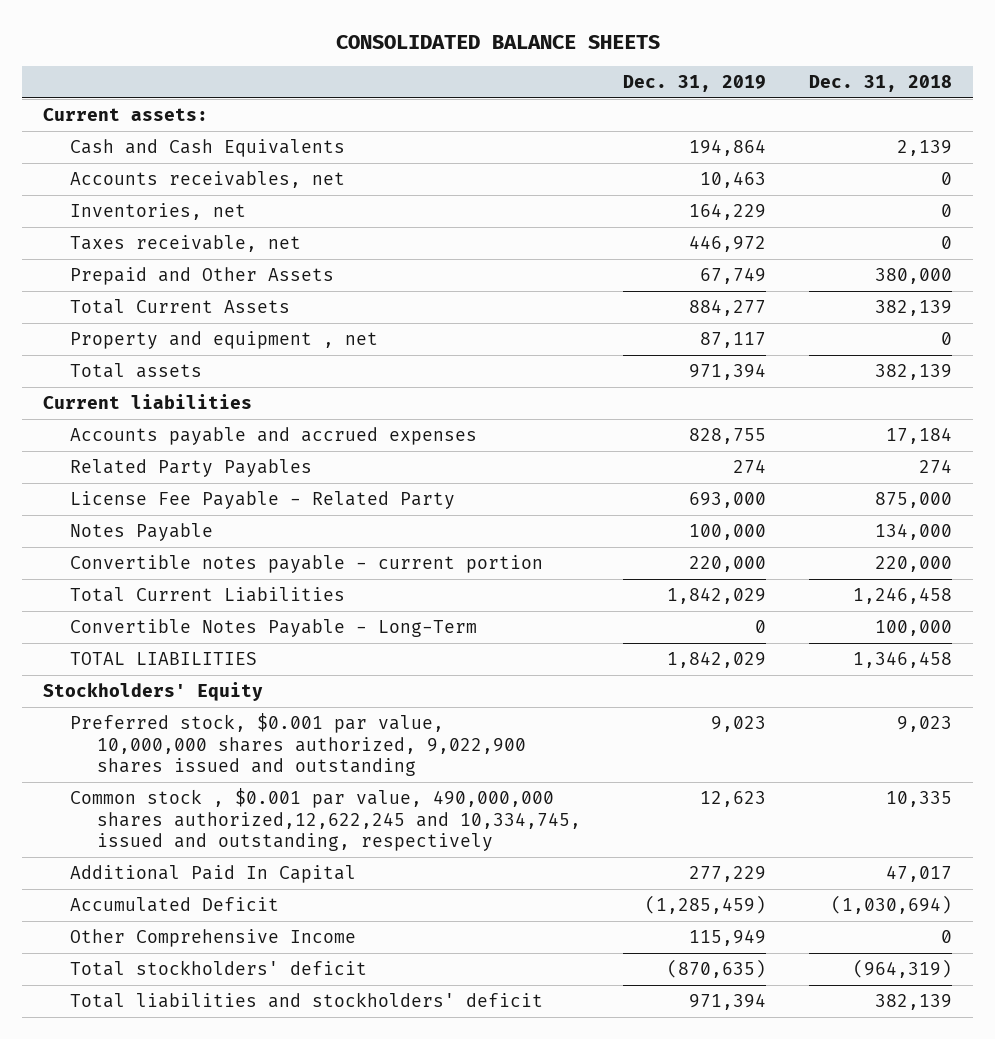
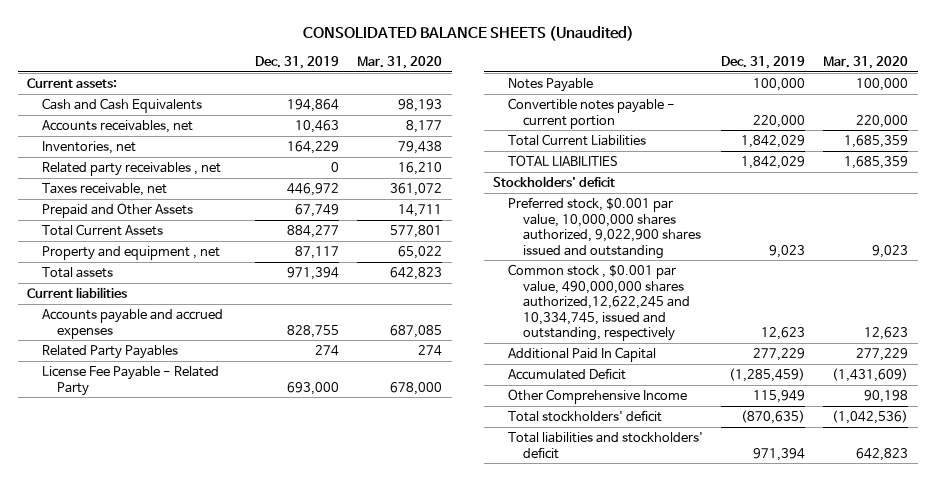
[335,34,660,49] CONSOLIDATED BALANCE SHEETS -> [302,26,634,42] CONSOLIDATED BALANCE SHEETS (Unaudited)
[808,75,952,93] Dec. 31, 2018 -> none
none -> [357,55,443,69] Mar. 31, 2020
none -> [42,161,222,176] Related party receivables , net
[70,618,478,637] Convertible Notes Payable - Long-Term -> none
[43,681,264,701] Stockholders' Equity -> [492,175,615,187] Stockholders' deficit

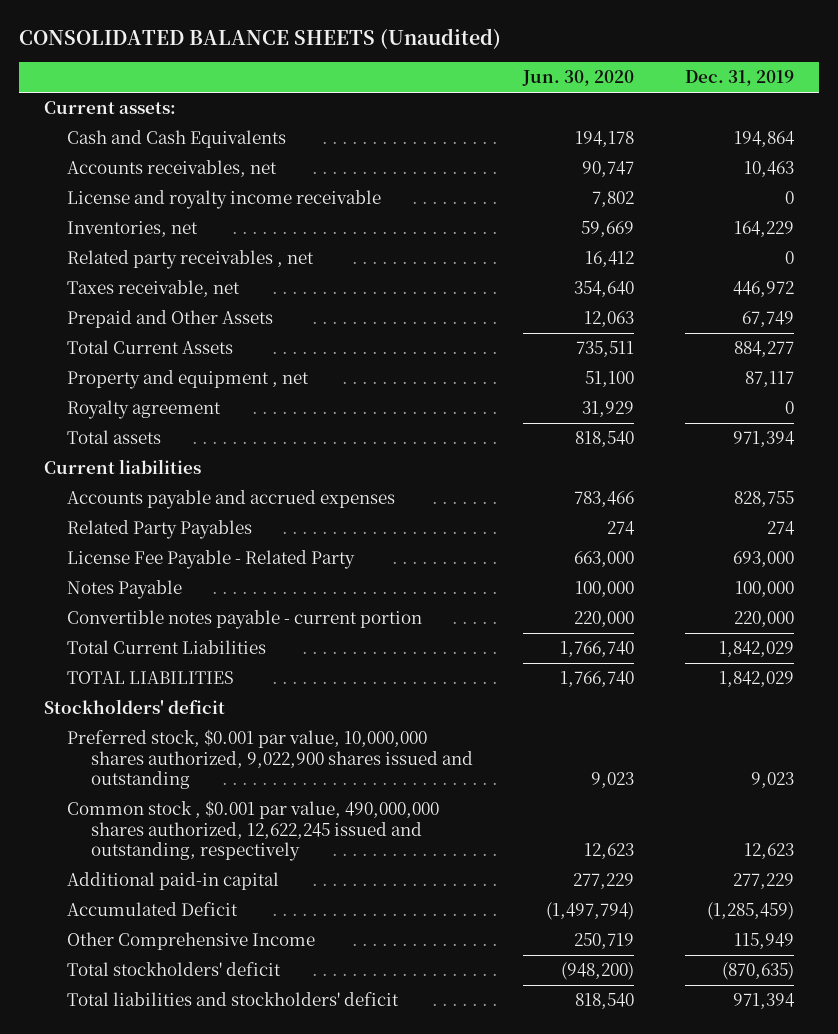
[357,55,443,69] Mar. 31, 2020 -> none
none -> [522,70,635,87] Jun. 30, 2020
none -> [67,190,382,210] License and royalty income receivable
none -> [67,400,222,420] Royalty agreement
[508,263,691,342] Common stock , $0.001 par value, 490,000,000 shares authorized,12,622,245 and 10,334,745, issued and outstanding, respectively -> [67,800,440,862] Common stock , $0.001 par value, 490,000,000 shares authorized, 12,622,245 issued and outstanding, respectively
[508,346,657,362] Additional Paid In Capital -> [67,872,280,891] Additional paid-in capital

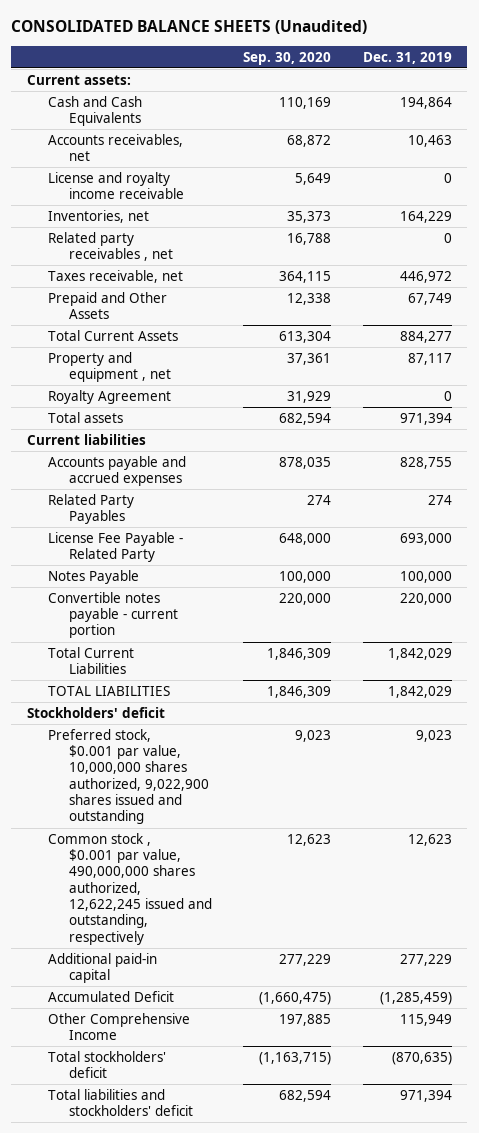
[522,70,635,87] Jun. 30, 2020 -> none
none -> [243,51,332,65] Sep. 30, 2020
[67,400,222,420] Royalty agreement -> [48,389,172,404] Royalty Agreement

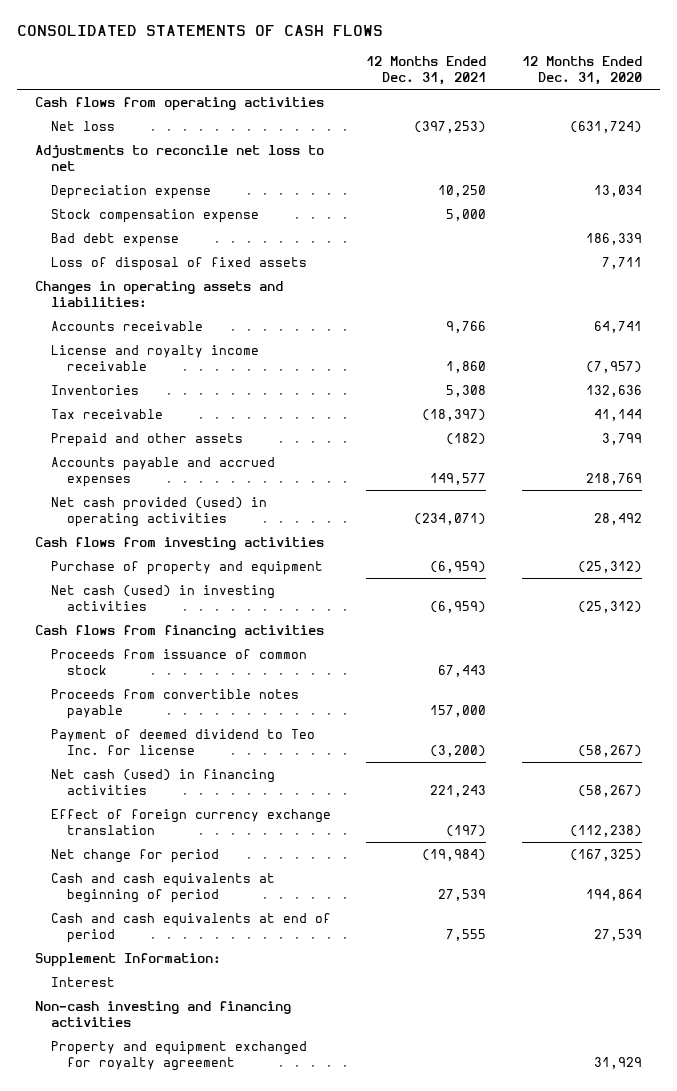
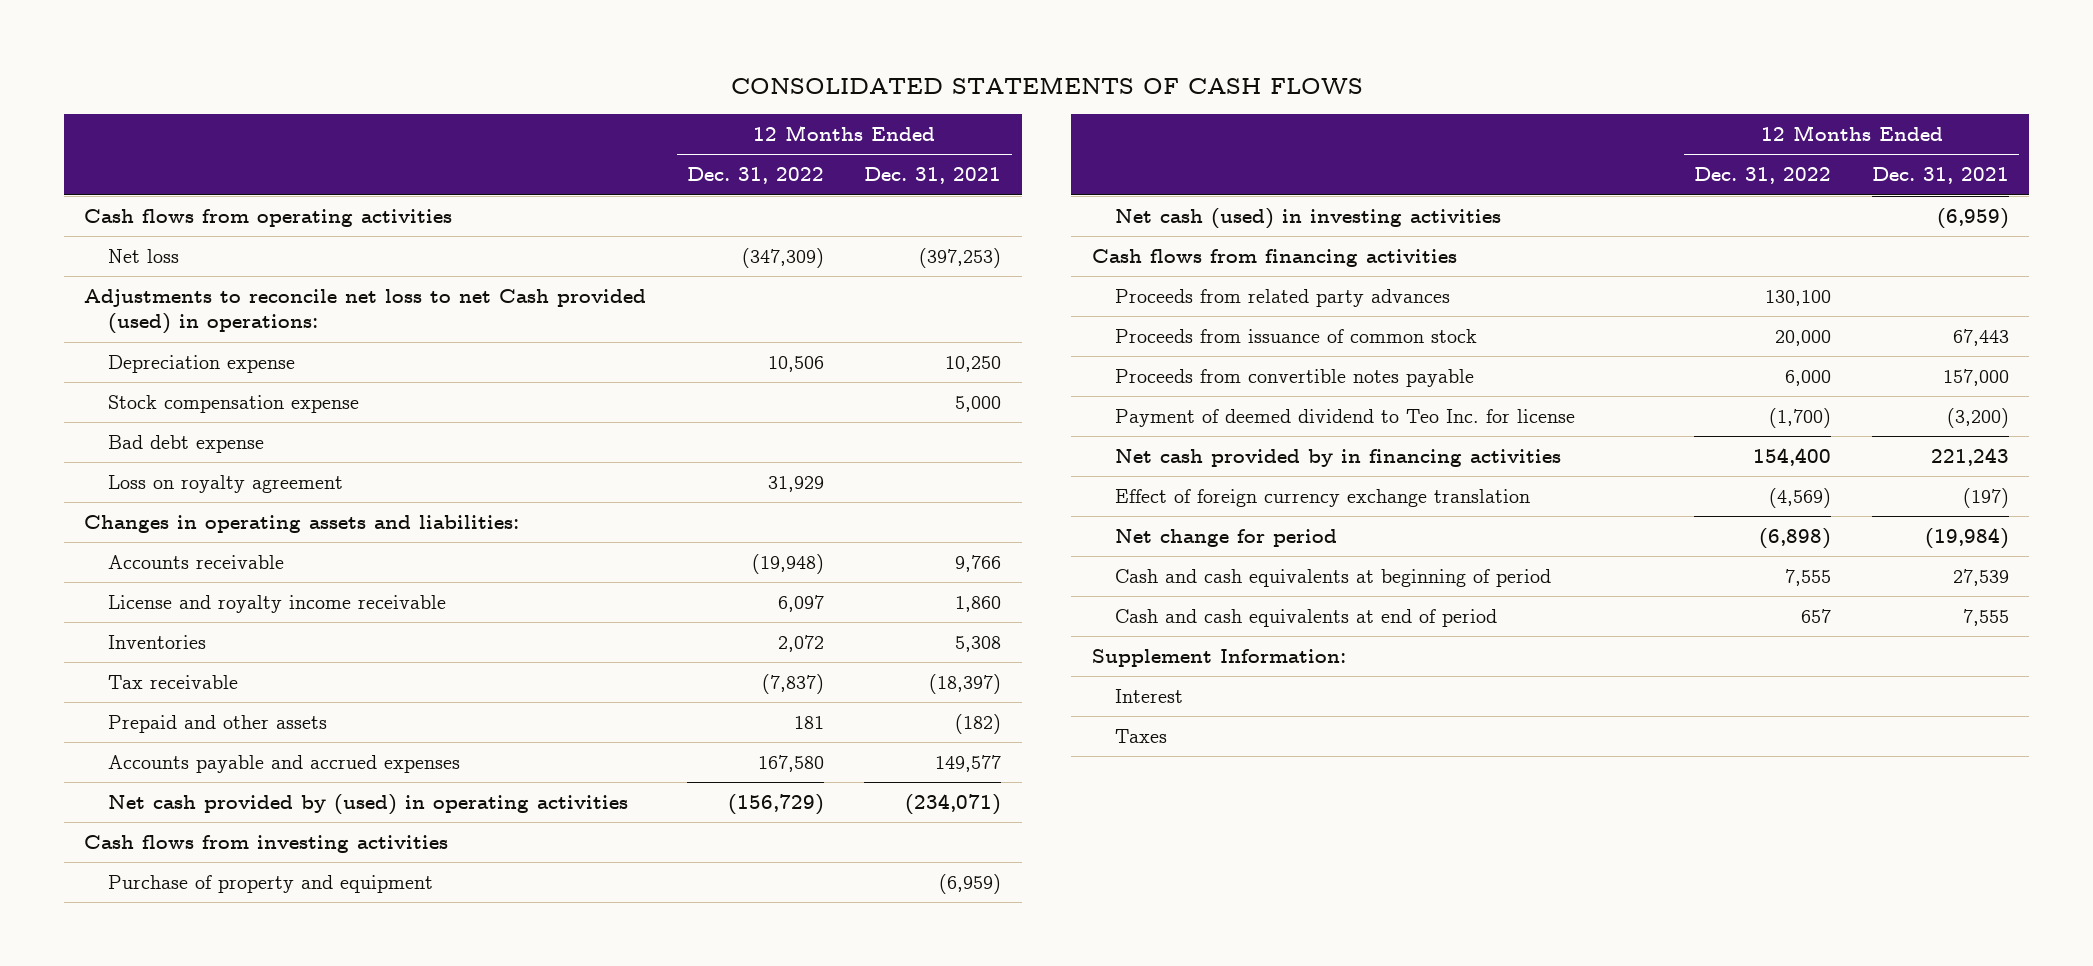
[522,55,643,85] 12 Months Ended Dec. 31, 2020 -> none
none -> [686,167,824,185] Dec. 31, 2022
[34,144,324,171] Adjustments to reconcile net loss to net -> [84,288,647,335] Adjustments to reconcile net loss to net Cash provided (used) in operations:
[50,256,307,271] Loss of disposal of fixed assets -> none
none -> [107,474,343,493] Loss on royalty agreement
[50,496,267,527] Net cash provided (used) in operating activities -> [107,793,628,815] Net cash provided by (used) in operating activities
none -> [1115,288,1451,307] Proceeds from related party advances
[50,768,275,795] Net cash (used) in financing activities -> [1115,448,1562,467] Net cash provided by in financing activities
[34,1000,291,1027] Non-cash investing and financing activities -> none
[50,1040,307,1071] Property and equipment exchanged for royalty agreement -> none
none -> [1115,728,1168,743] Taxes

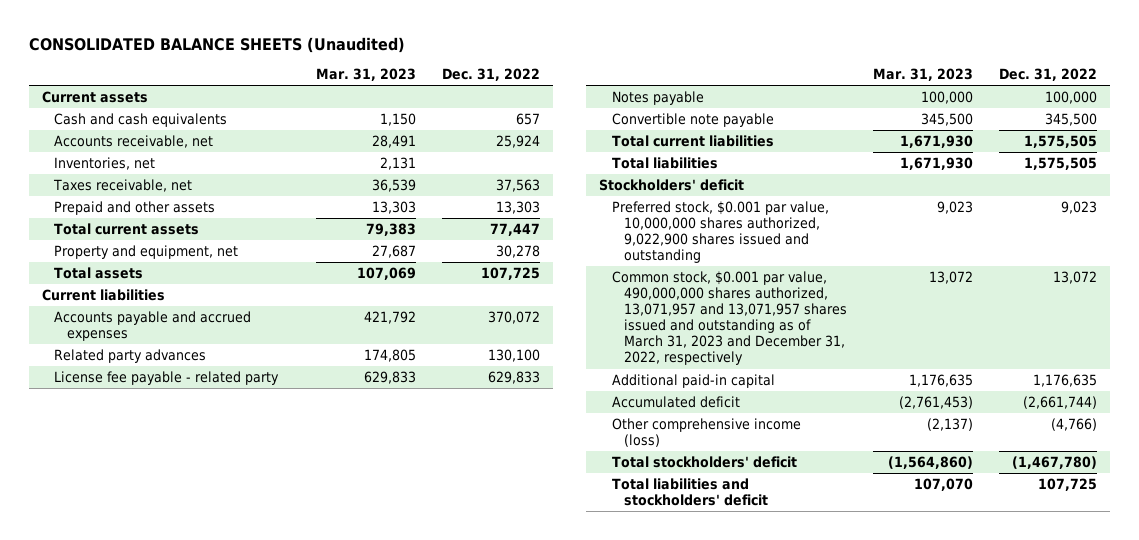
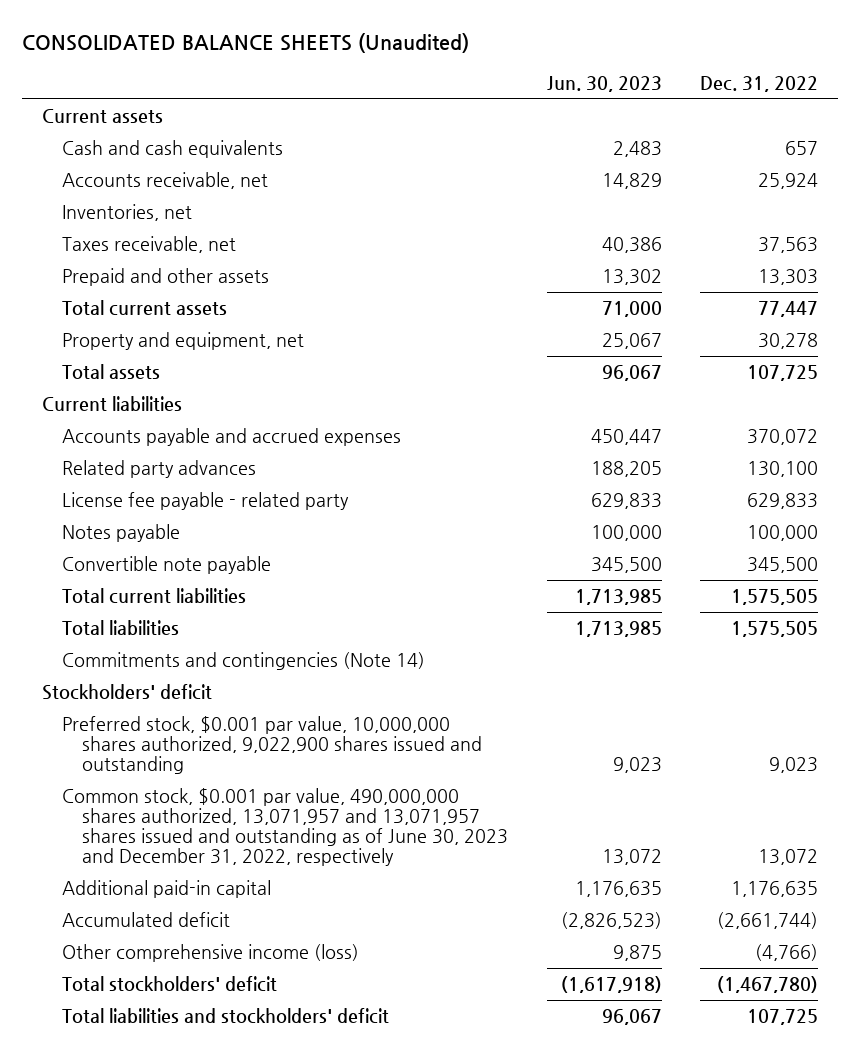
[315,67,416,81] Mar. 31, 2023 -> none
none -> [546,75,662,92] Jun. 30, 2023
none -> [61,651,425,670] Commitments and contingencies (Note 14)
[611,270,847,366] Common stock, $0.001 par value, 490,000,000 shares authorized, 13,071,957 and 13,071,957 shares issued and outstanding as of March 31, 2023 and December 31, 2022, respectively -> [61,787,508,867] Common stock, $0.001 par value, 490,000,000 shares authorized, 13,071,957 and 13,071,957 shares issued and outstanding as of June 30, 2023 and December 31, 2022, respectively

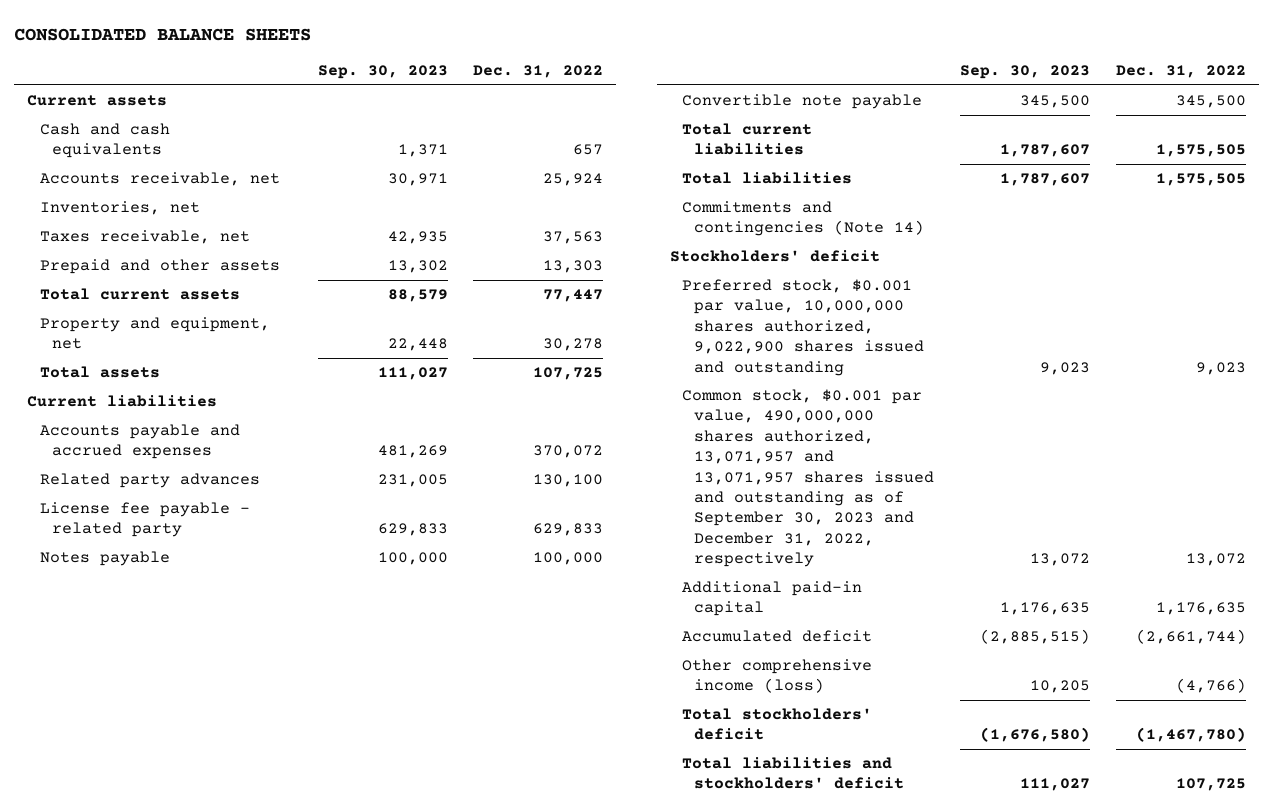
[22,33,470,54] CONSOLIDATED BALANCE SHEETS (Unaudited) -> [14,27,312,41] CONSOLIDATED BALANCE SHEETS
[546,75,662,92] Jun. 30, 2023 -> none
none -> [317,65,448,80] Sep. 30, 2023
[61,787,508,867] Common stock, $0.001 par value, 490,000,000 shares authorized, 13,071,957 and 13,071,957 shares issued and outstanding as of June 30, 2023 and December 31, 2022, respectively -> [682,389,935,568] Common stock, $0.001 par value, 490,000,000 shares authorized, 13,071,957 and 13,071,957 shares issued and outstanding as of September 30, 2023 and December 31, 2022, respectively

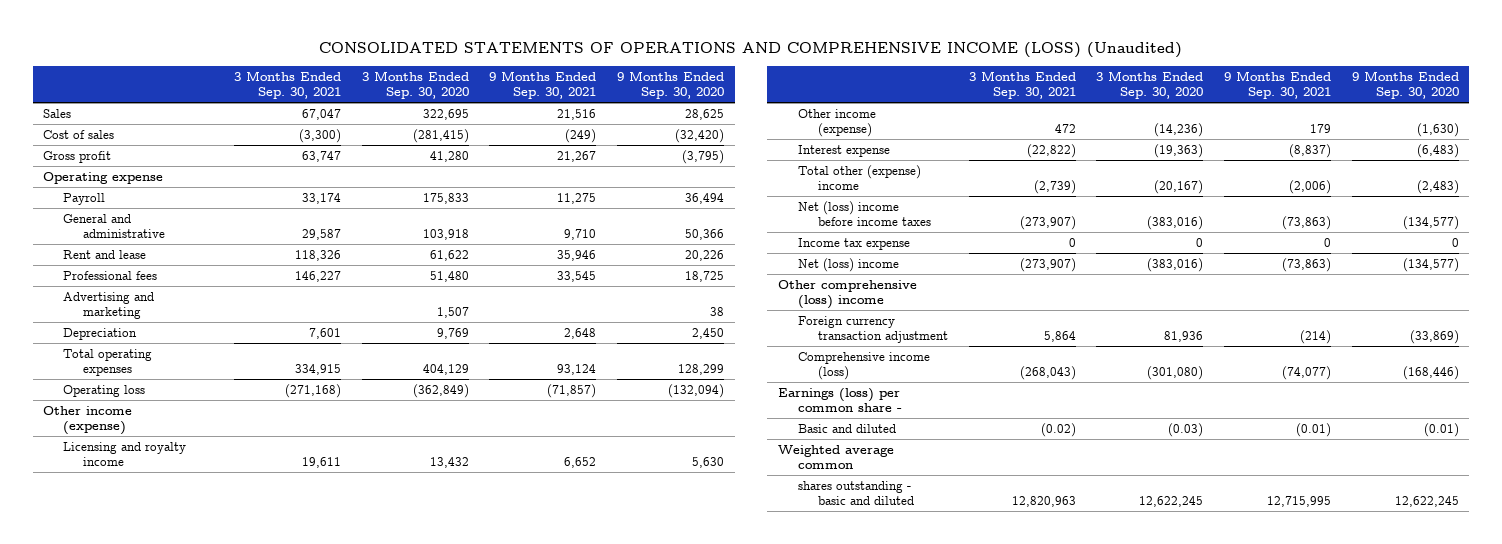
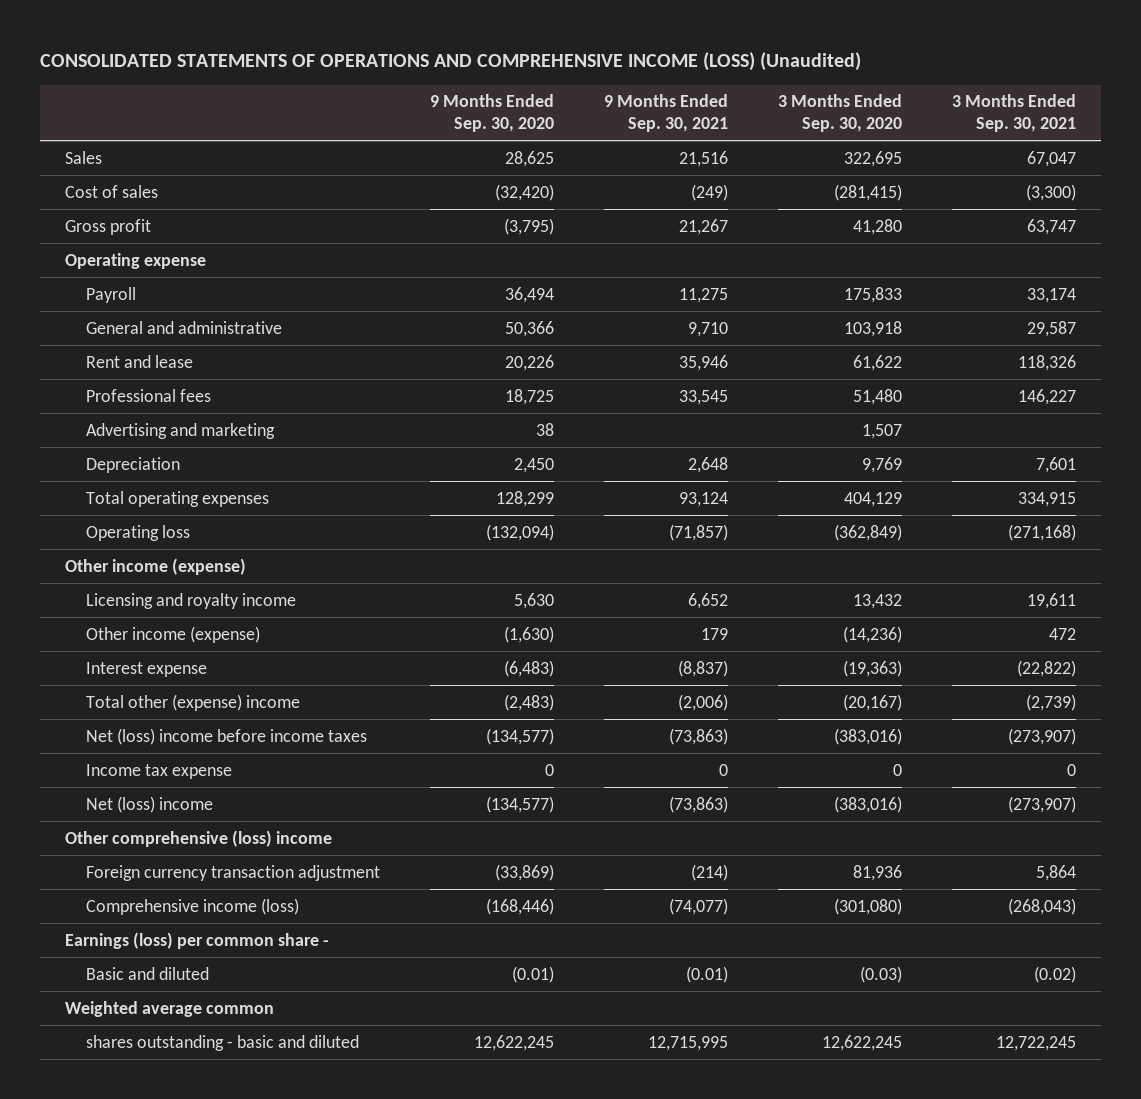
[1011,496,1076,508] 12,820,963 -> [996,1035,1077,1051] 12,722,245

